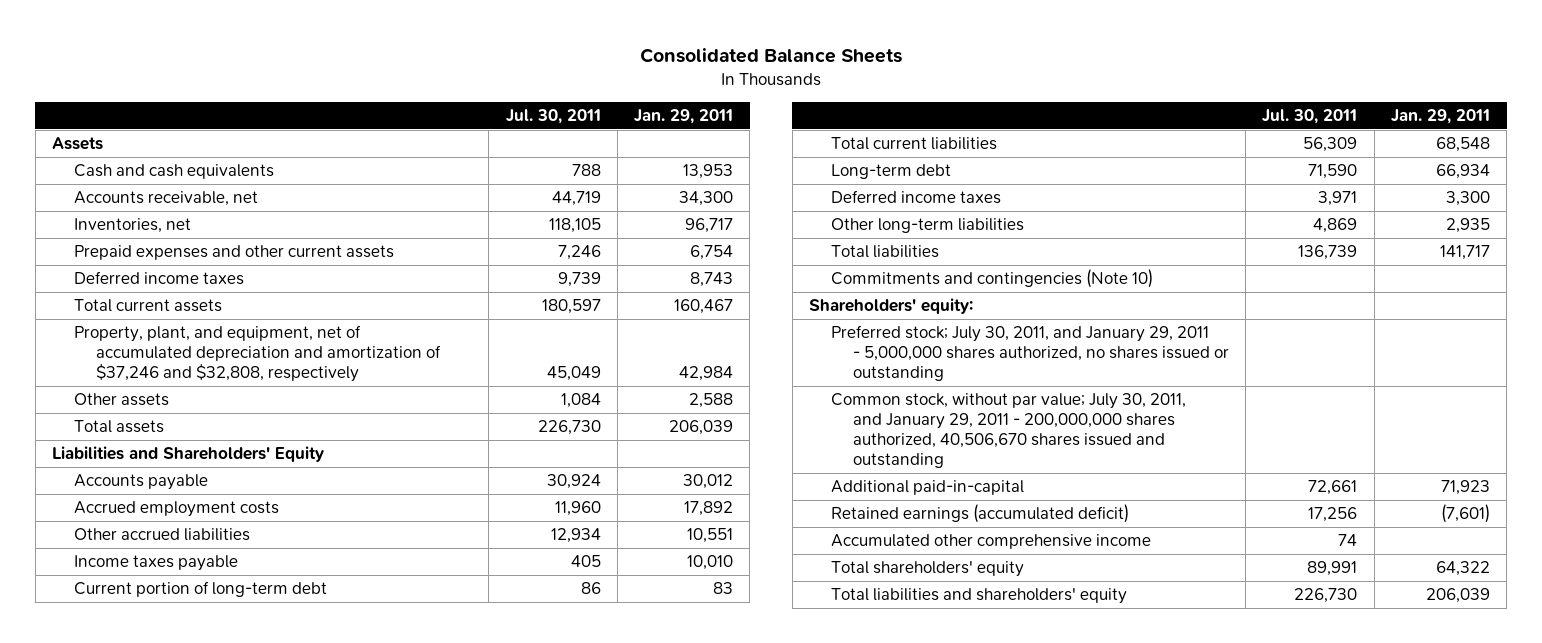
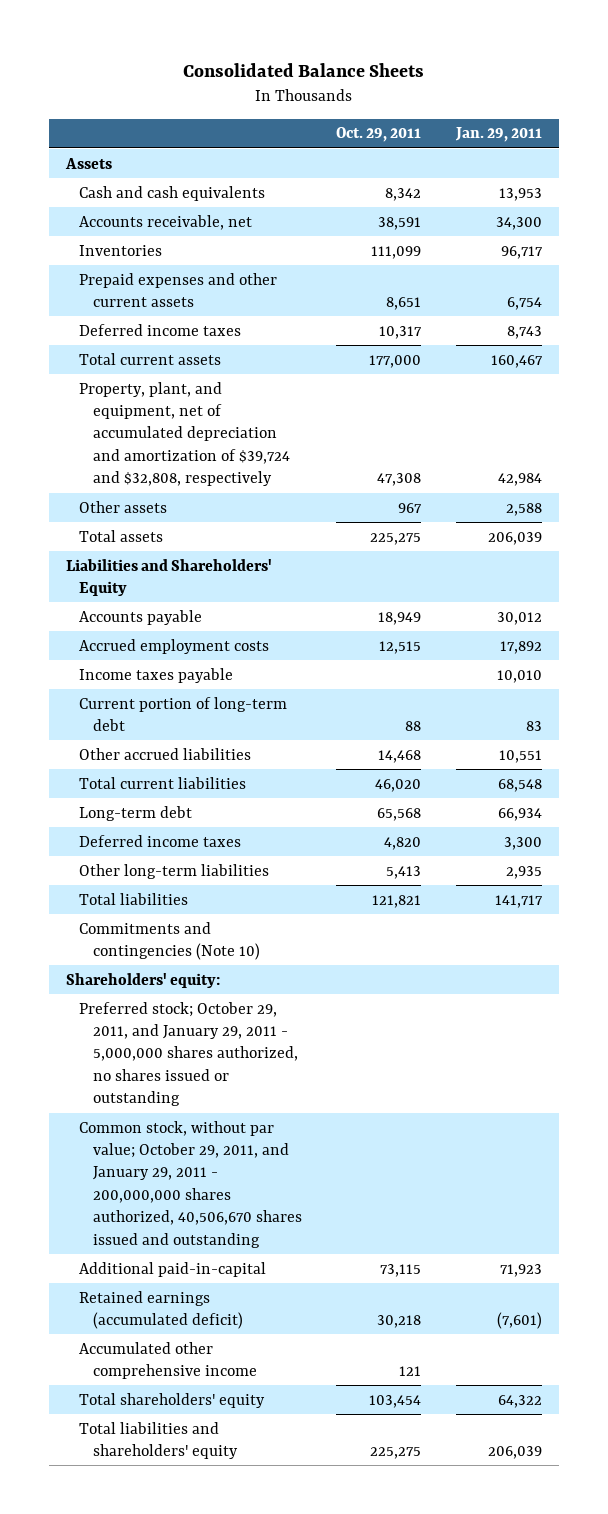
[505,108,601,124] Jul. 30, 2011 -> none
none -> [336,127,422,143] Oct. 29, 2011
[74,218,192,234] Inventories, net -> [79,244,163,256] Inventories
[74,325,441,383] Property, plant, and equipment, net of accumulated depreciation and amortization of $37,246 and $32,808, respectively -> [79,381,290,487] Property, plant, and equipment, net of accumulated depreciation and amortization of $39,724 and $32,808, respectively
[74,528,251,542] Other accrued liabilities -> [79,747,252,760] Other accrued liabilities
[831,325,1229,382] Preferred stock; July 30, 2011, and January 29, 2011 - 5,000,000 shares authorized, no shares issued or outstanding -> [79,1001,298,1107] Preferred stock; October 29, 2011, and January 29, 2011 - 5,000,000 shares authorized, no shares issued or outstanding
[831,393,1187,469] Common stock, without par value; July 30, 2011, and January 29, 2011 - 200,000,000 shares authorized, 40,506,670 shares issued and outstanding -> [79,1120,302,1248] Common stock, without par value; October 29, 2011, and January 29, 2011 - 200,000,000 shares authorized, 40,506,670 shares issued and outstanding

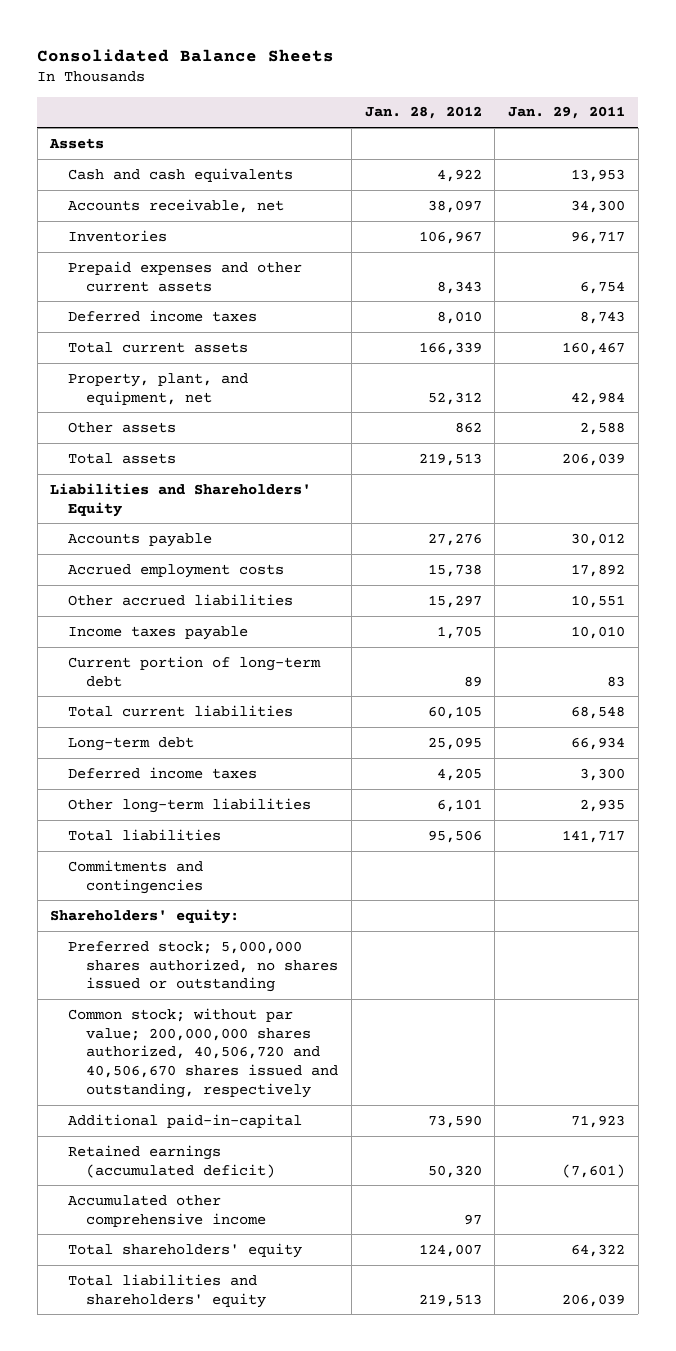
[336,127,422,143] Oct. 29, 2011 -> none
none -> [364,106,482,120] Jan. 28, 2012
[79,381,290,487] Property, plant, and equipment, net of accumulated depreciation and amortization of $39,724 and $32,808, respectively -> [68,372,249,405] Property, plant, and equipment, net
[79,747,252,760] Other accrued liabilities -> [68,593,294,606] Other accrued liabilities
[79,921,260,961] Commitments and contingencies (Note 10) -> [68,859,204,894] Commitments and contingencies
[79,1001,298,1107] Preferred stock; October 29, 2011, and January 29, 2011 - 5,000,000 shares authorized, no shares issued or outstanding -> [68,940,338,993] Preferred stock; 5,000,000 shares authorized, no shares issued or outstanding
[79,1120,302,1248] Common stock, without par value; October 29, 2011, and January 29, 2011 - 200,000,000 shares authorized, 40,506,670 shares issued and outstanding -> [68,1007,338,1098] Common stock; without par value; 200,000,000 shares authorized, 40,506,720 and 40,506,670 shares issued and outstanding, respectively

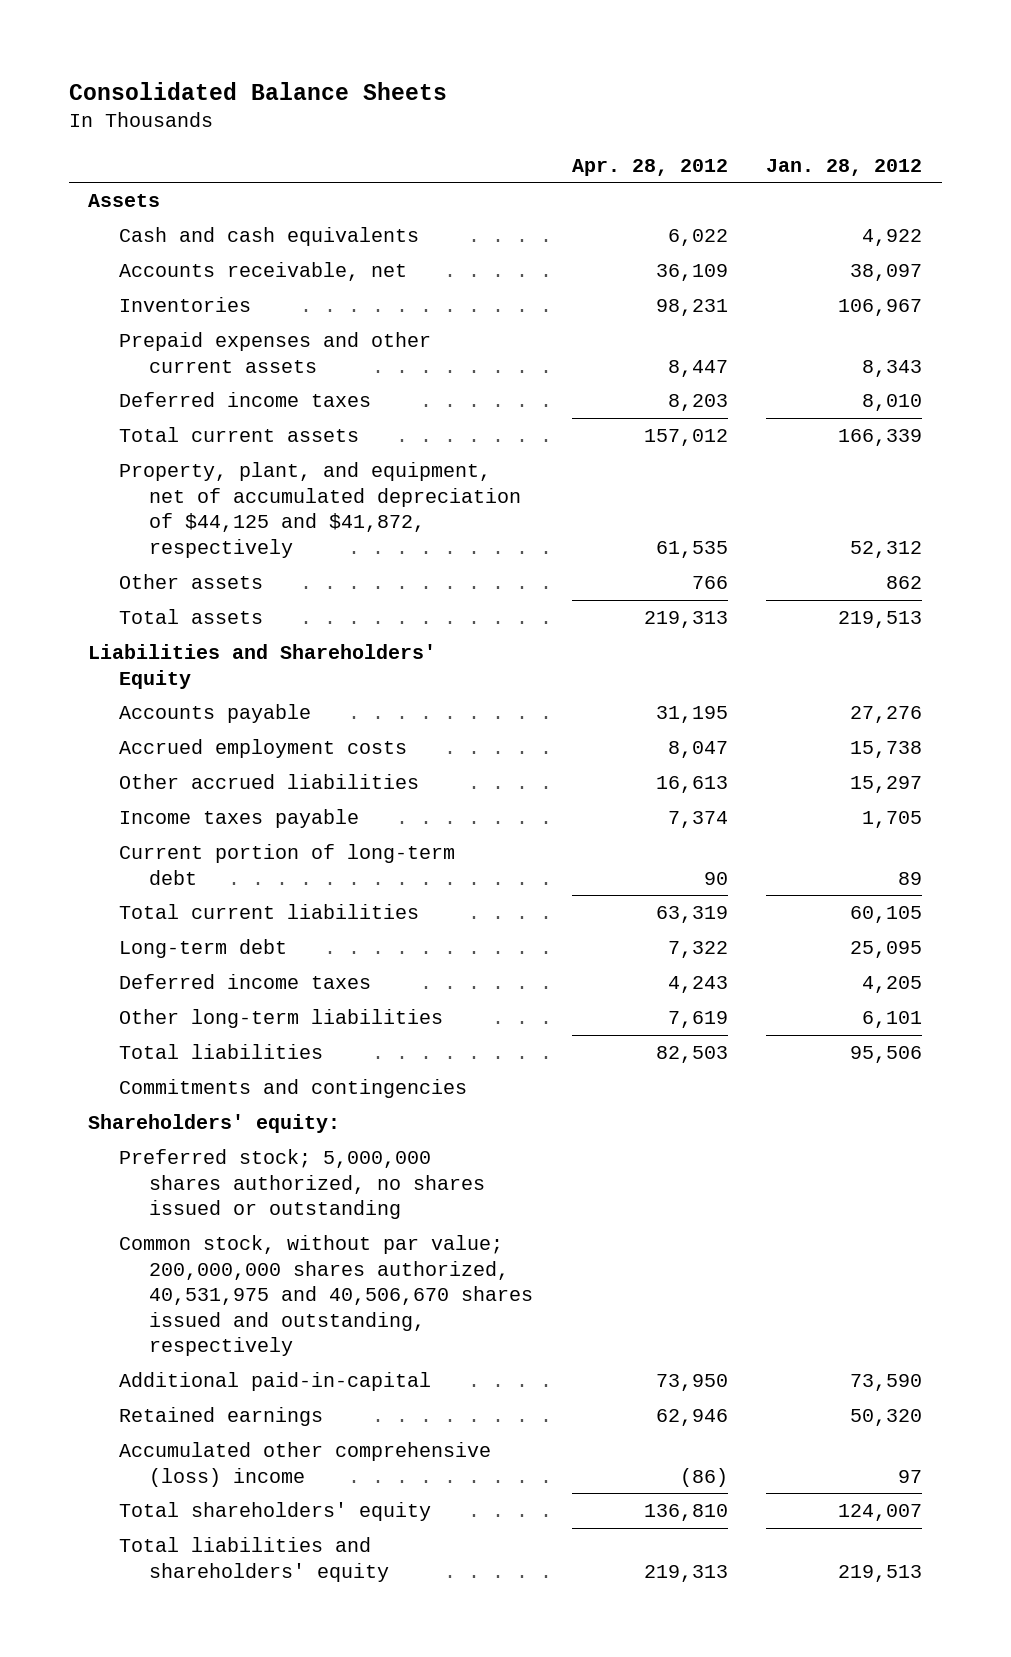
[508,106,626,120] Jan. 29, 2011 -> none
none -> [571,158,728,176] Apr. 28, 2012
[68,372,249,405] Property, plant, and equipment, net -> [118,462,521,558] Property, plant, and equipment, net of accumulated depreciation of $44,125 and $41,872, respectively
[68,1007,338,1098] Common stock; without par value; 200,000,000 shares authorized, 40,506,720 and 40,506,670 shares issued and outstanding, respectively -> [118,1235,533,1357] Common stock, without par value; 200,000,000 shares authorized, 40,531,975 and 40,506,670 shares issued and outstanding, respectively
[68,1144,275,1178] Retained earnings (accumulated deficit) -> [118,1407,323,1427] Retained earnings
[68,1194,266,1227] Accumulated other comprehensive income -> [118,1442,491,1487] Accumulated other comprehensive (loss) income

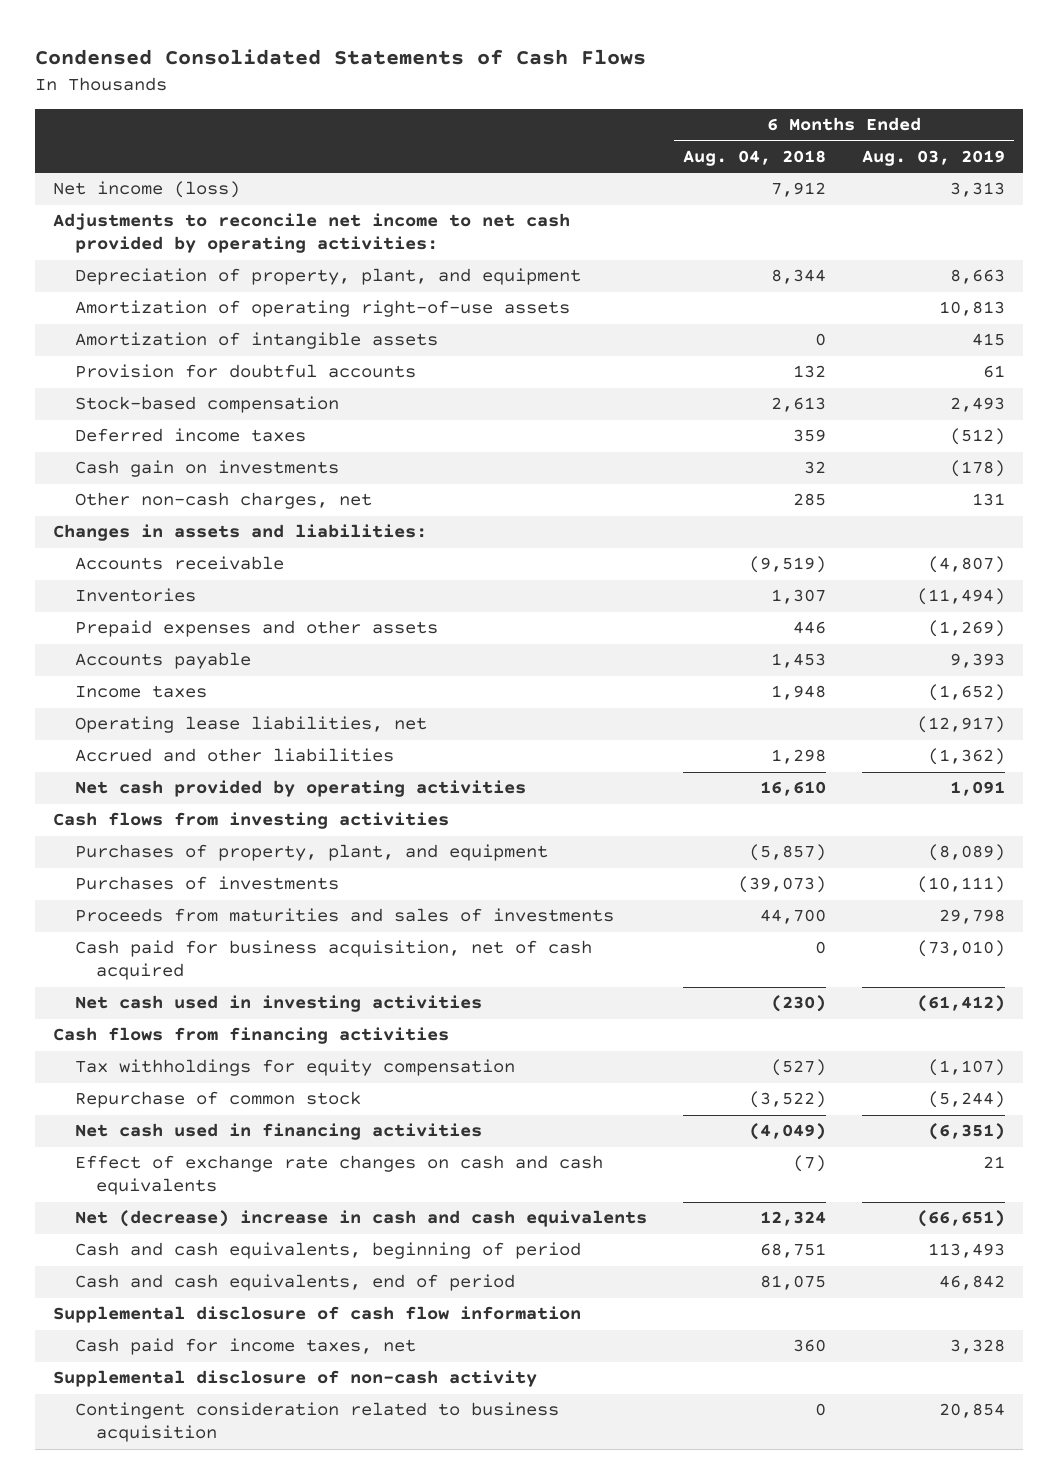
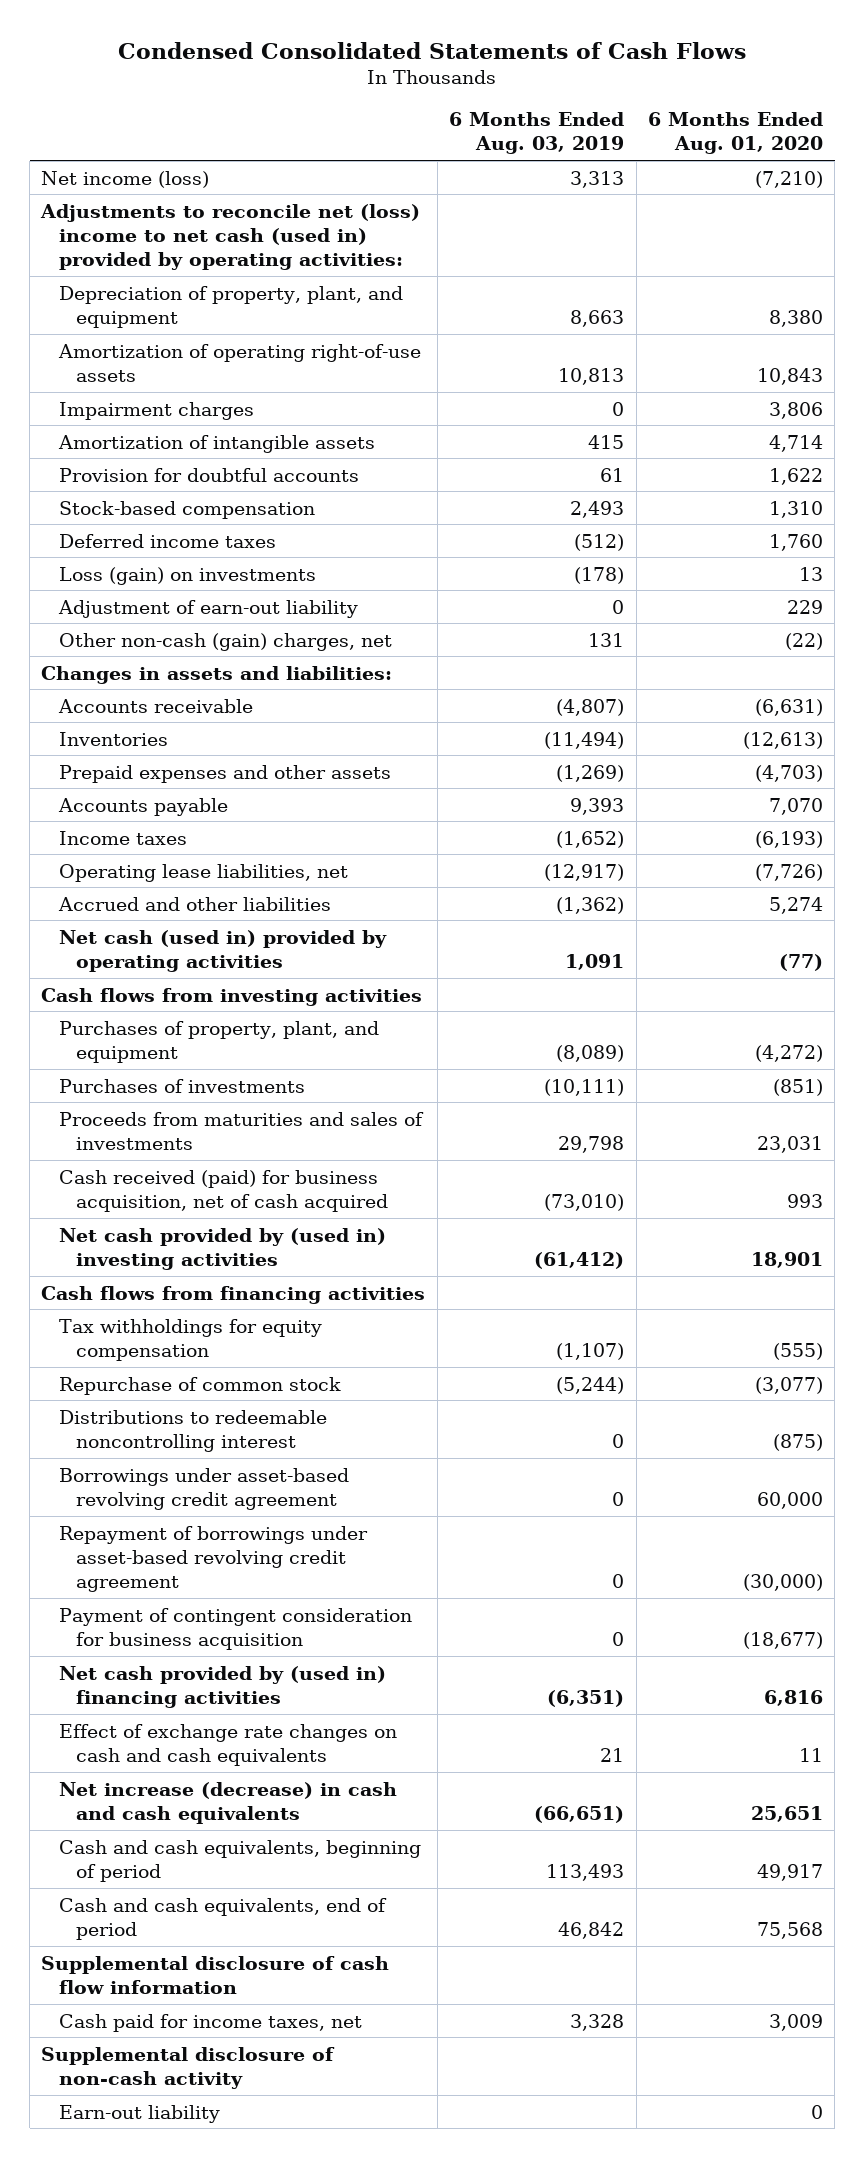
[682,150,826,167] Aug. 04, 2018 -> none
none -> [647,112,823,155] 6 Months Ended Aug. 01, 2020
[52,213,570,254] Adjustments to reconcile net income to net cash provided by operating activities: -> [40,203,421,270] Adjustments to reconcile net (loss) income to net cash (used in) provided by operating activities:
none -> [58,401,254,420] Impairment charges
[74,460,339,478] Cash gain on investments -> [58,566,316,585] Loss (gain) on investments
none -> [57,599,358,618] Adjustment of earn-out liability
[74,492,372,510] Other non-cash charges, net -> [58,632,392,651] Other non-cash (gain) charges, net
[74,780,526,798] Net cash provided by operating activities -> [58,929,387,972] Net cash (used in) provided by operating activities
[74,940,592,981] Cash paid for business acquisition, net of cash acquired -> [58,1169,389,1212] Cash received (paid) for business acquisition, net of cash acquired
[74,995,482,1013] Net cash used in investing activities -> [58,1227,386,1270] Net cash provided by (used in) investing activities
none -> [58,1409,327,1452] Distributions to redeemable noncontrolling interest
none -> [58,1467,349,1510] Borrowings under asset-based revolving credit agreement
none -> [58,1525,368,1592] Repayment of borrowings under asset-based revolving credit agreement
none -> [58,1607,412,1650] Payment of contingent consideration for business acquisition
[74,1123,482,1141] Net cash used in financing activities -> [58,1665,386,1708] Net cash provided by (used in) financing activities
[74,1210,647,1228] Net (decrease) increase in cash and cash equivalents -> [58,1781,397,1824] Net increase (decrease) in cash and cash equivalents
[74,1402,559,1443] Contingent consideration related to business acquisition -> none
none -> [58,2104,220,2123] Earn-out liability

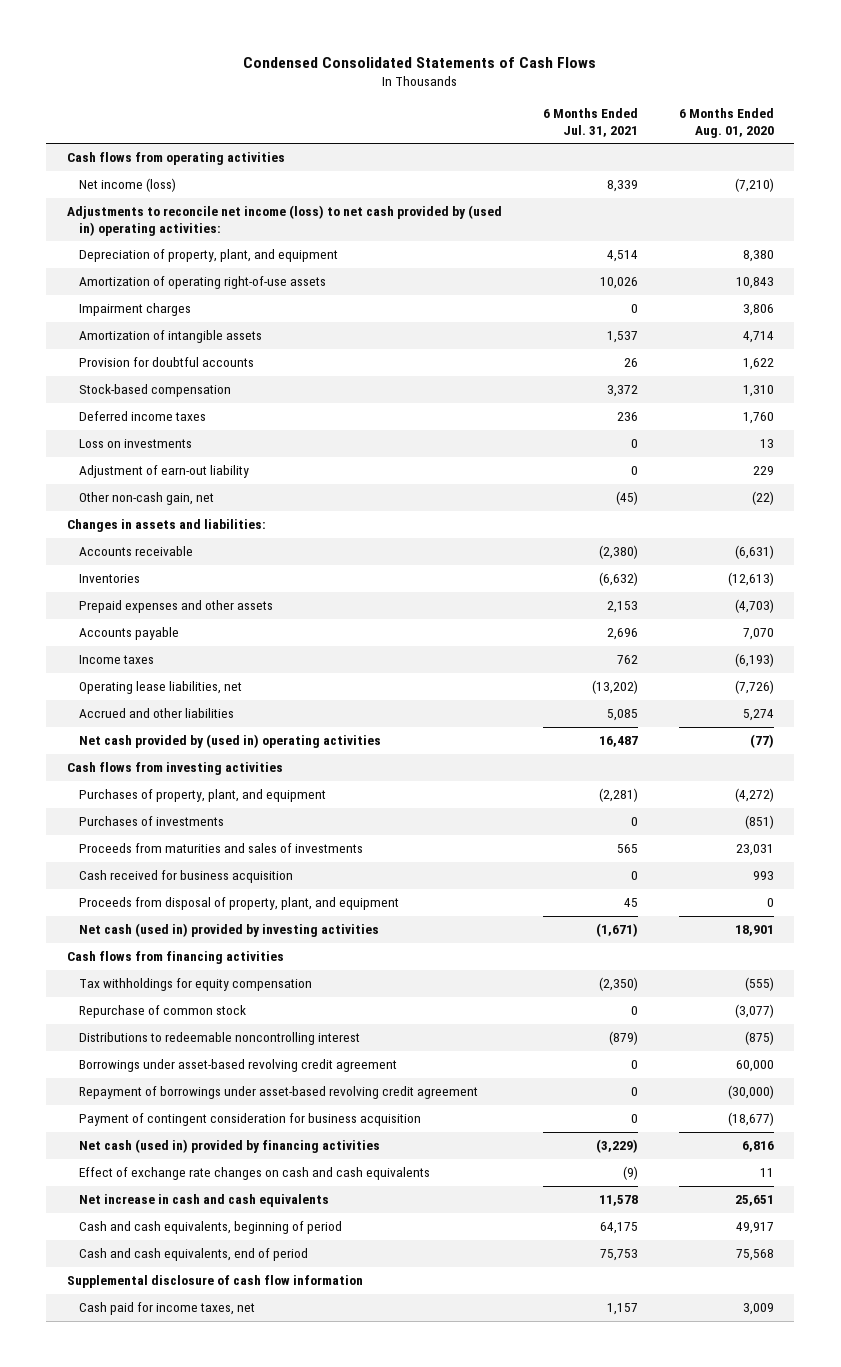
[449,112,625,155] 6 Months Ended Aug. 03, 2019 -> none
none -> [542,108,638,137] 6 Months Ended Jul. 31, 2021
none -> [66,152,285,166] Cash flows from operating activities
[40,203,421,270] Adjustments to reconcile net (loss) income to net cash (used in) provided by operating activities: -> [66,205,502,236] Adjustments to reconcile net income (loss) to net cash provided by (used in) operating activities:
[58,566,316,585] Loss (gain) on investments -> [79,439,193,449] Loss on investments
[58,632,392,651] Other non-cash (gain) charges, net -> [79,492,215,506] Other non-cash gain, net
[58,929,387,972] Net cash (used in) provided by operating activities -> [79,734,382,749] Net cash provided by (used in) operating activities
[58,1169,389,1212] Cash received (paid) for business acquisition, net of cash acquired -> [79,870,294,884] Cash received for business acquisition
none -> [79,897,400,911] Proceeds from disposal of property, plant, and equipment
[58,1227,386,1270] Net cash provided by (used in) investing activities -> [79,923,380,938] Net cash (used in) provided by investing activities
[58,1665,386,1708] Net cash provided by (used in) financing activities -> [79,1139,381,1154] Net cash (used in) provided by financing activities
[58,1781,397,1824] Net increase (decrease) in cash and cash equivalents -> [79,1194,330,1208] Net increase in cash and cash equivalents
[41,2046,336,2089] Supplemental disclosure of non-cash activity -> none
[58,2104,220,2123] Earn-out liability -> none

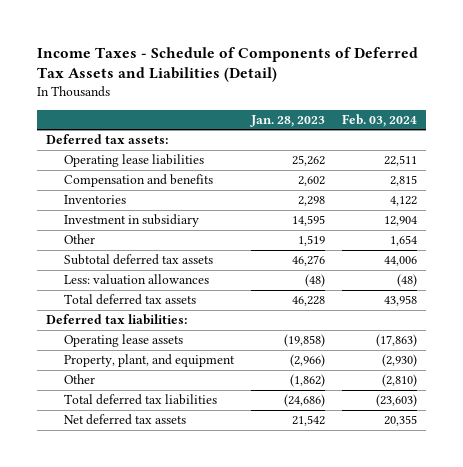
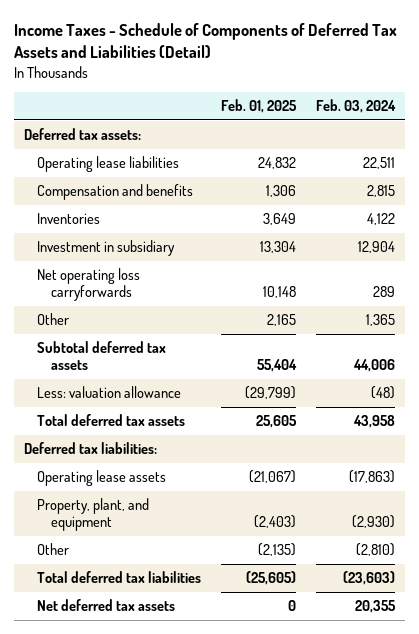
[250,114,326,127] Jan. 28, 2023 -> none
none -> [221,98,298,113] Feb. 01, 2025
none -> [37,268,141,302] Net operating loss carryforwards
[390,235,418,247] 1,654 -> [365,314,395,327] 1,365
[64,274,210,286] Less: valuation allowances -> [37,386,182,399] Less: valuation allowance

